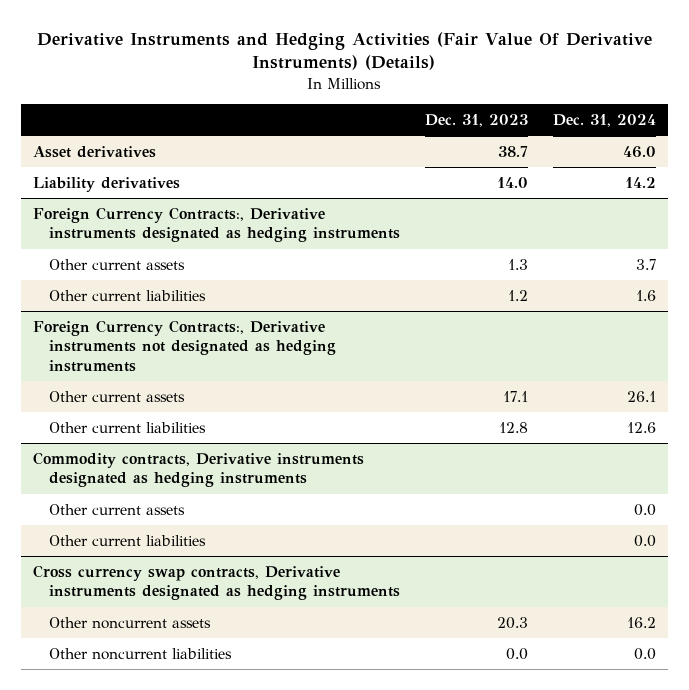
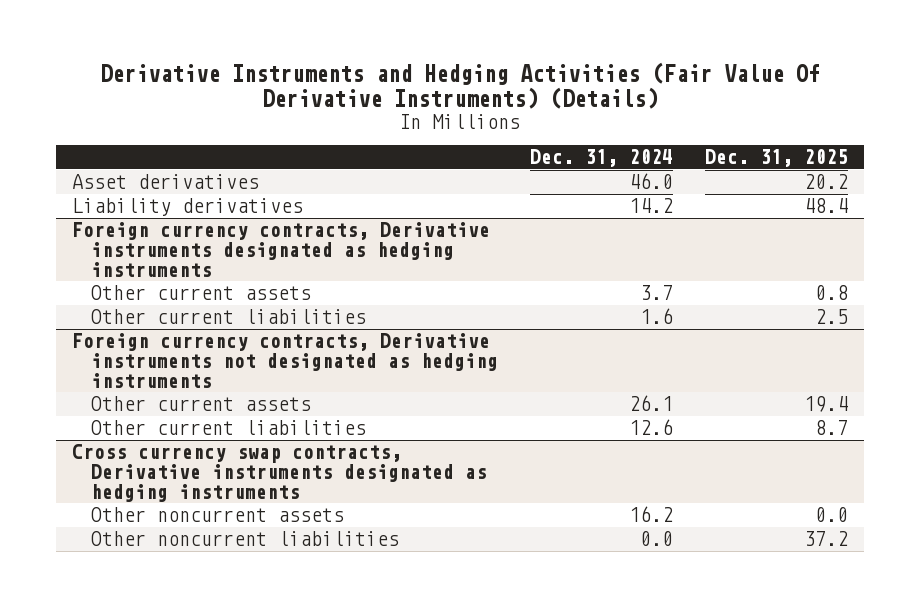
[424,114,528,128] Dec. 31, 2023 -> none
none -> [705,149,849,168] Dec. 31, 2025
[33,206,401,243] Foreign Currency Contracts:, Derivative instruments designated as hedging instruments -> [72,222,491,277] Foreign currency contracts, Derivative instruments designated as hedging instruments
[33,319,337,372] Foreign Currency Contracts:, Derivative instruments not designated as hedging instruments -> [72,333,499,388] Foreign currency contracts, Derivative instruments not designated as hedging instruments
[33,451,365,488] Commodity contracts, Derivative instruments designated as hedging instruments -> none
[49,503,186,515] Other current assets -> none
[49,534,207,546] Other current liabilities -> none

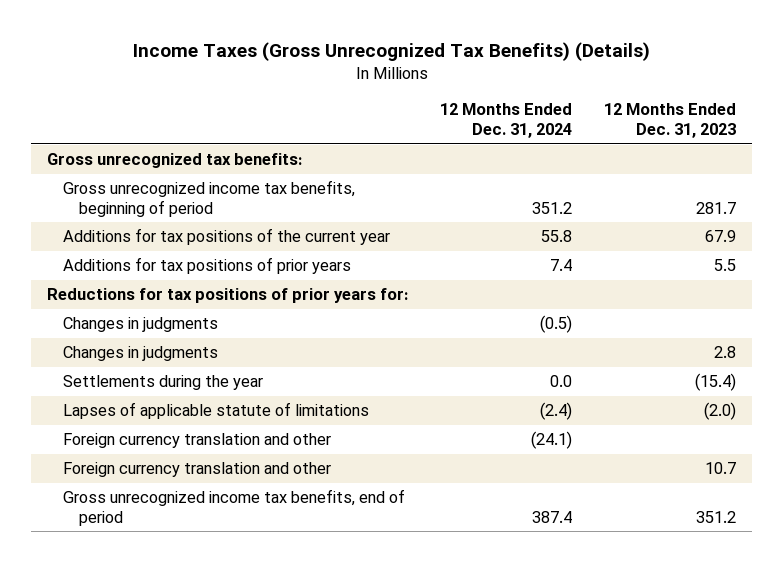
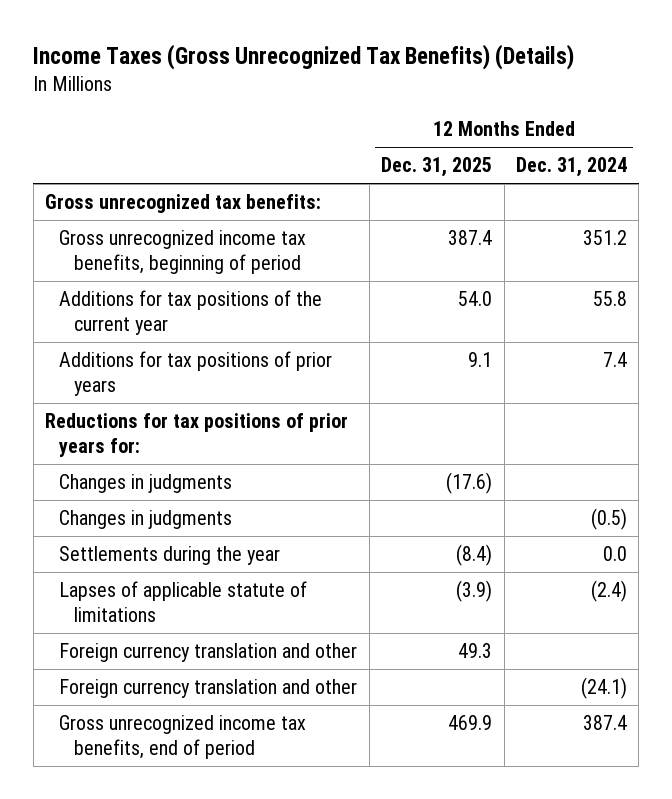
[604,103,737,138] 12 Months Ended Dec. 31, 2023 -> none
none -> [381,157,493,178] Dec. 31, 2025
[63,317,219,333] Changes in judgments -> [59,510,233,530] Changes in judgments
[63,433,332,449] Foreign currency translation and other -> [59,679,358,699] Foreign currency translation and other

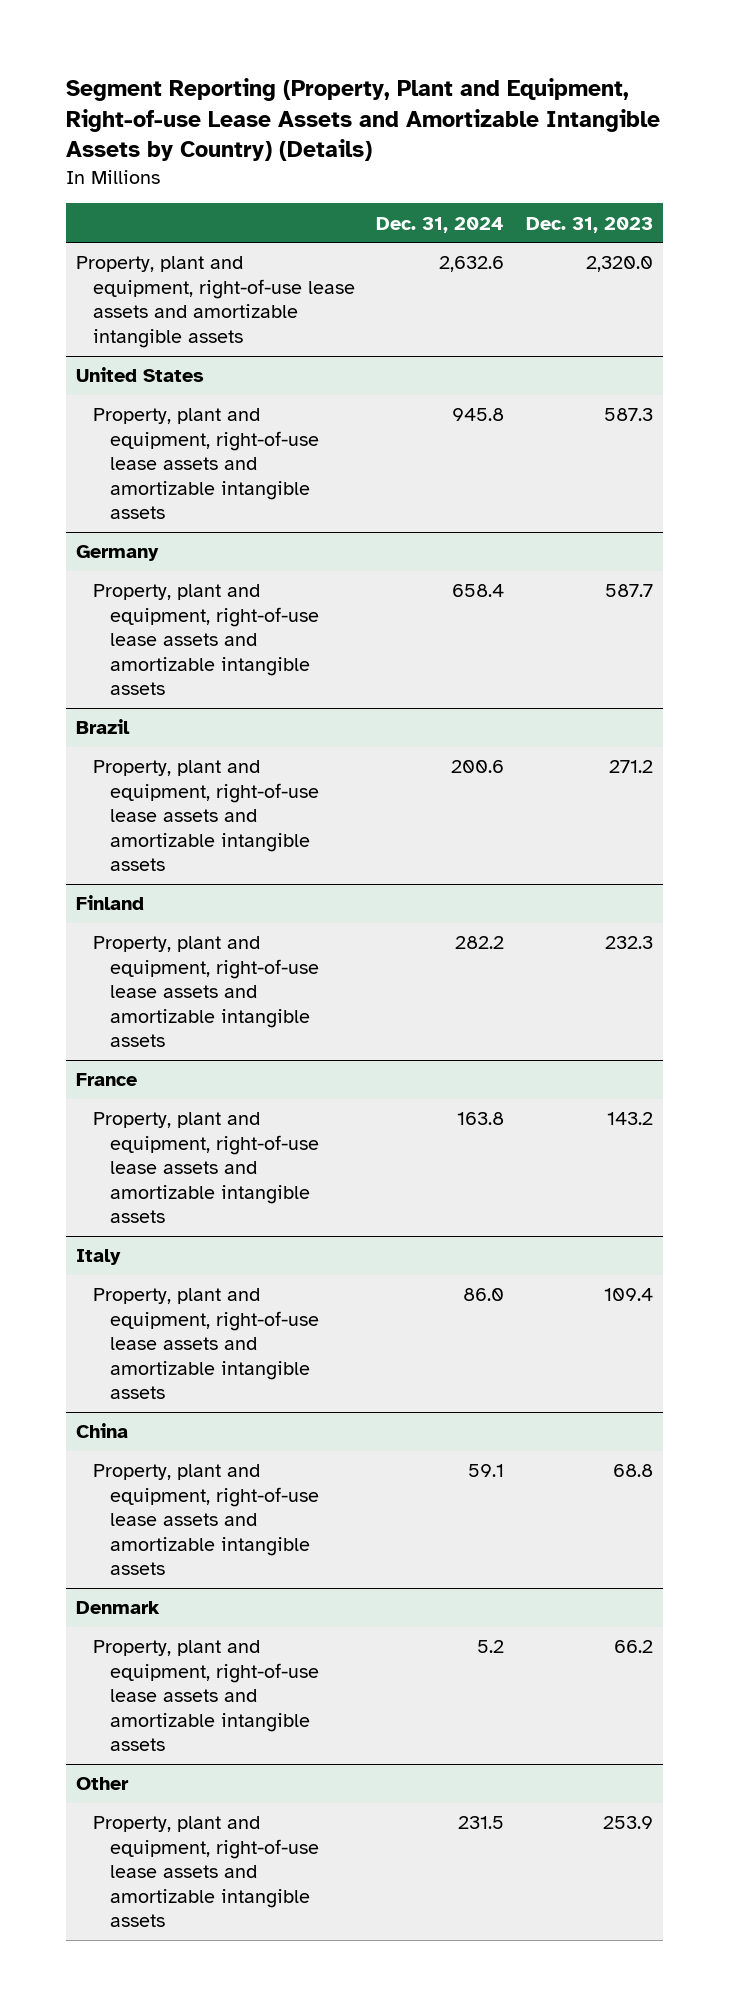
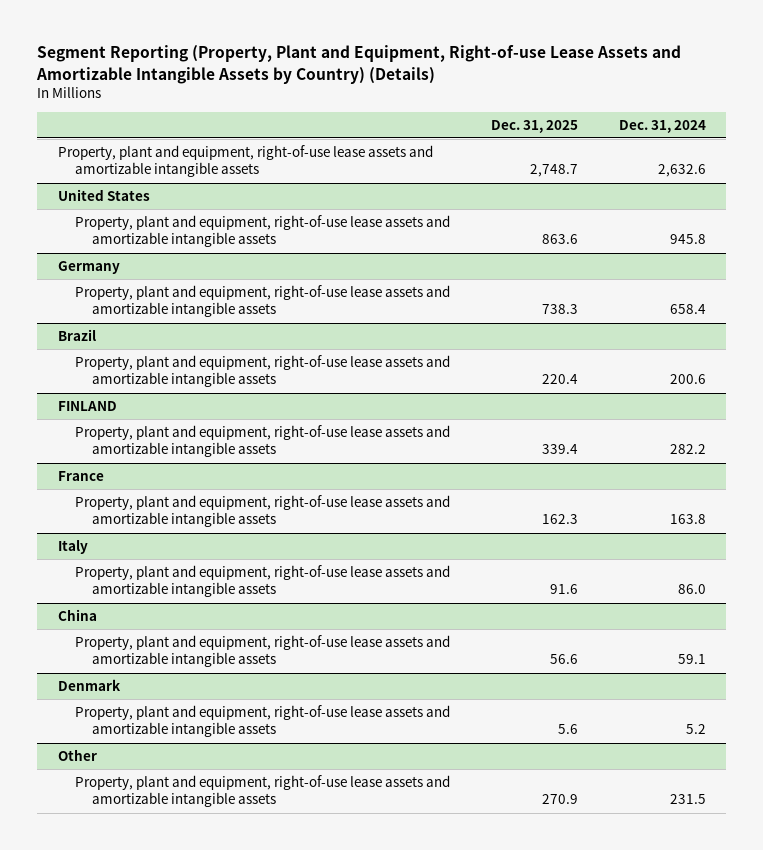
[525,216,653,233] Dec. 31, 2023 -> none
none -> [490,119,578,133] Dec. 31, 2025
[76,895,145,911] Finland -> [57,401,117,412] FINLAND

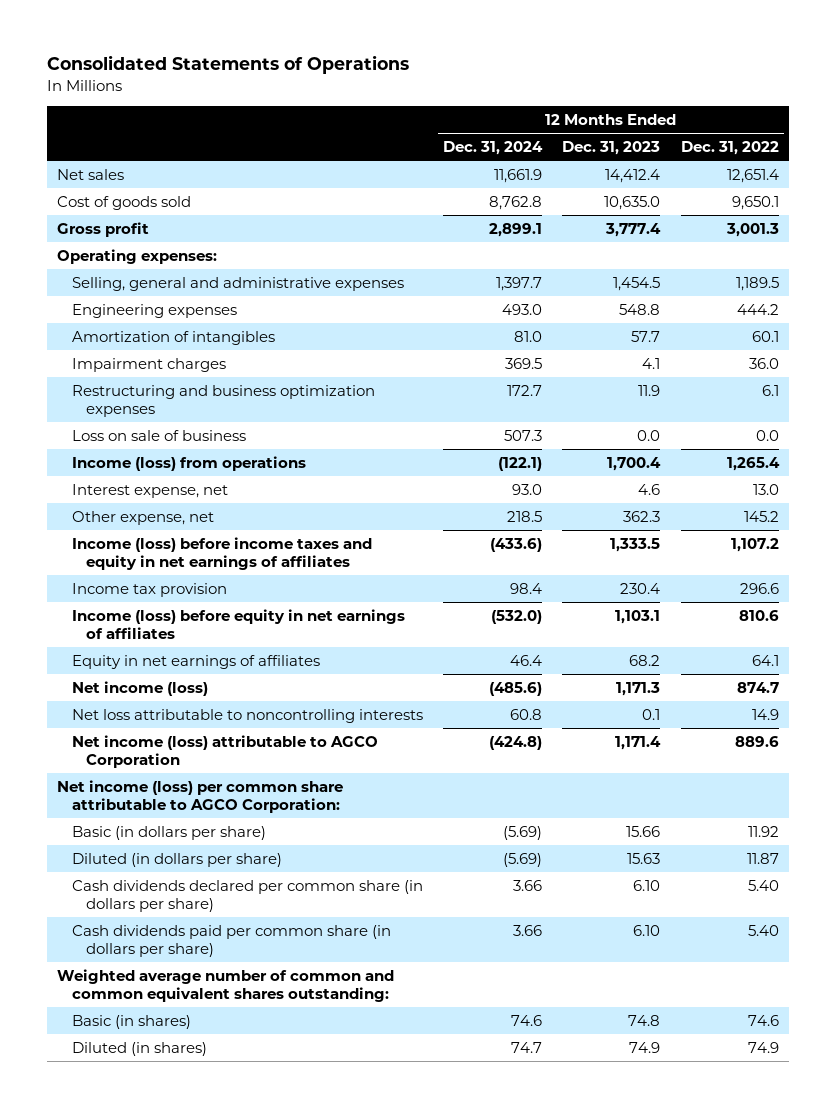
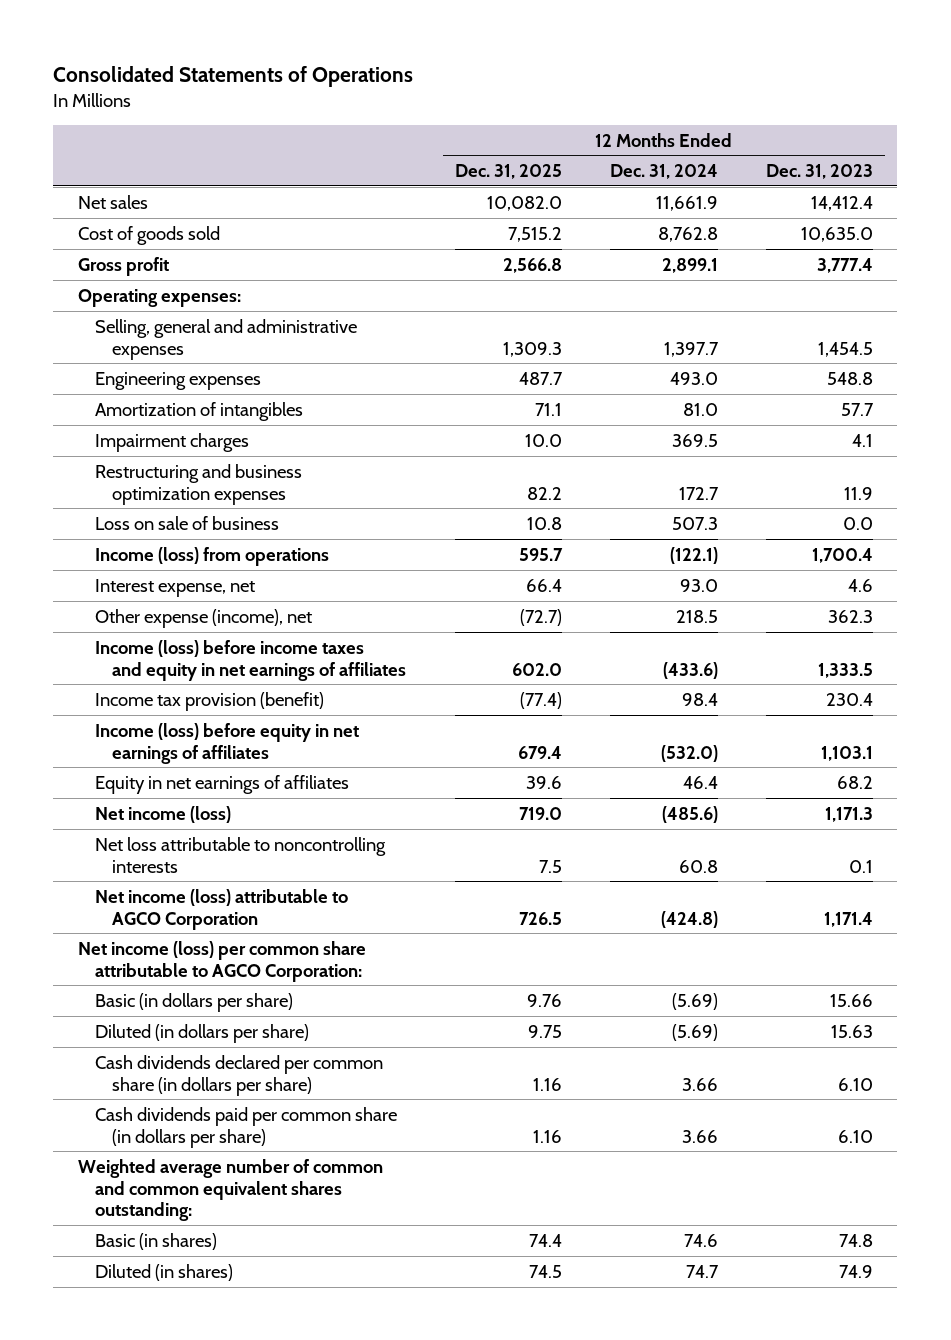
[680,141,779,156] Dec. 31, 2022 -> none
none -> [454,164,562,180] Dec. 31, 2025
[71,510,214,525] Other expense, net -> [94,608,312,628] Other expense (income), net
[71,582,227,597] Income tax provision -> [94,691,324,711] Income tax provision (benefit)

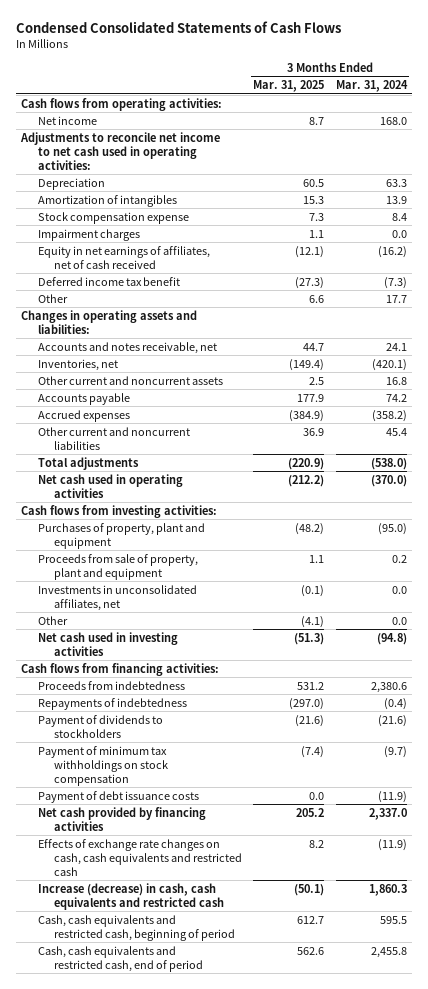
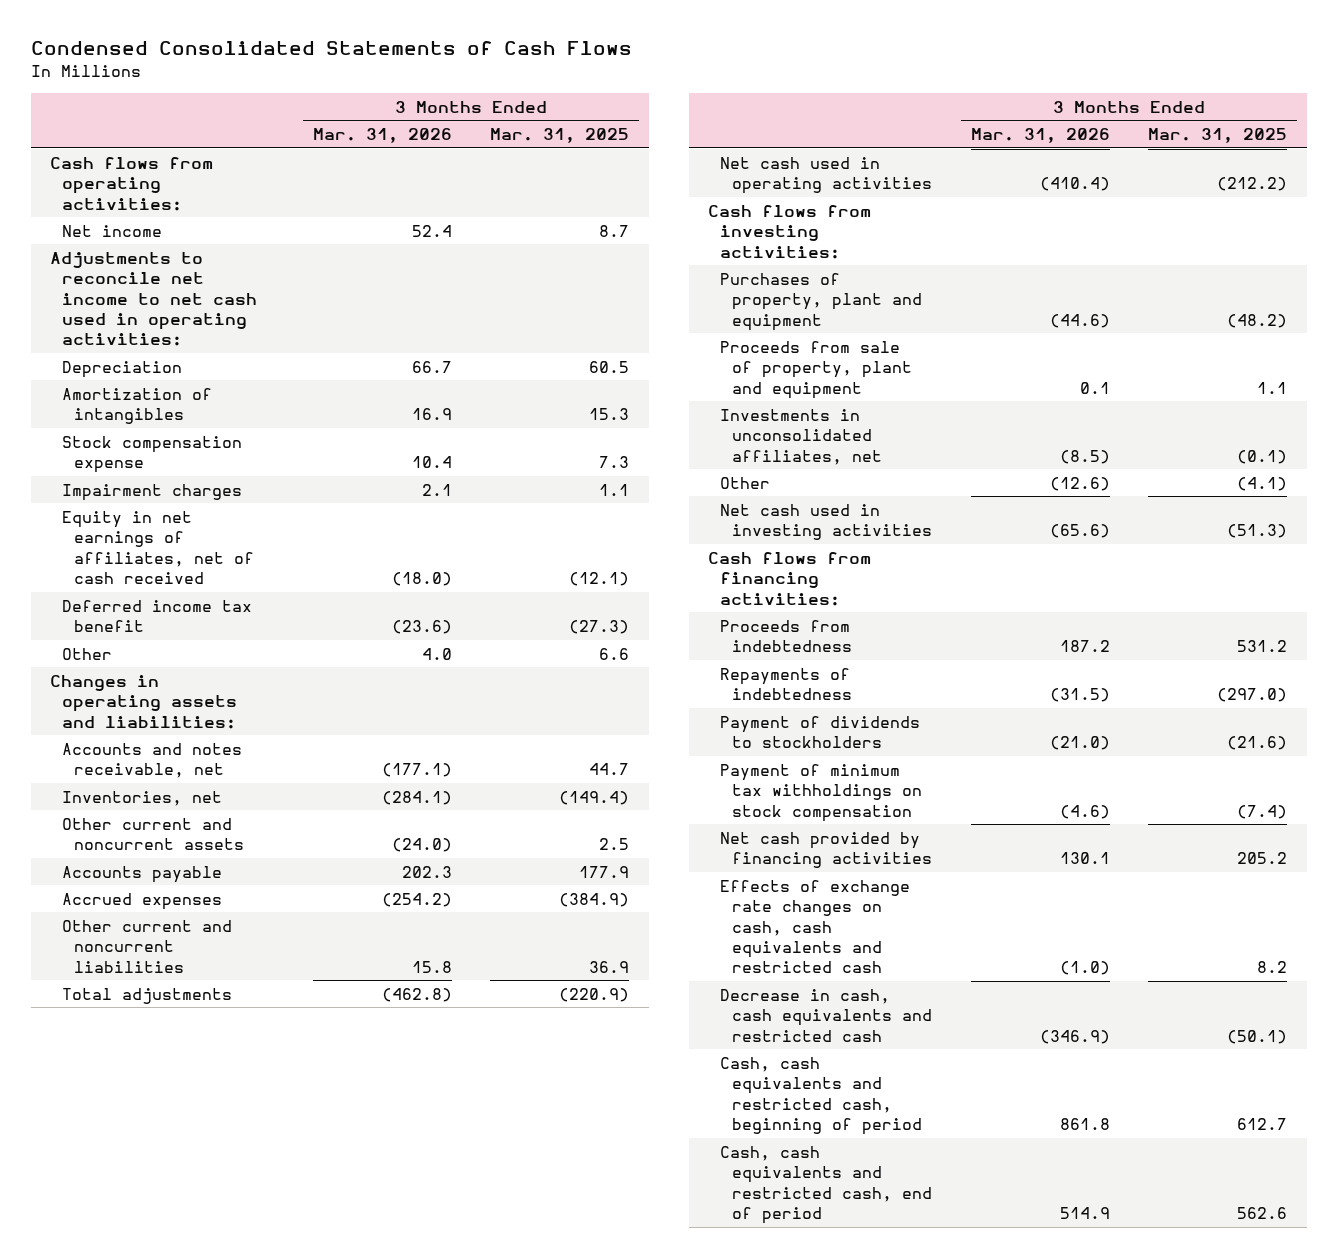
[335,80,408,93] Mar. 31, 2024 -> none
none -> [312,128,452,144] Mar. 31, 2026
[37,790,199,803] Payment of debt issuance costs -> none
[37,882,225,910] Increase (decrease) in cash, cash equivalents and restricted cash -> [719,988,932,1042] Decrease in cash, cash equivalents and restricted cash

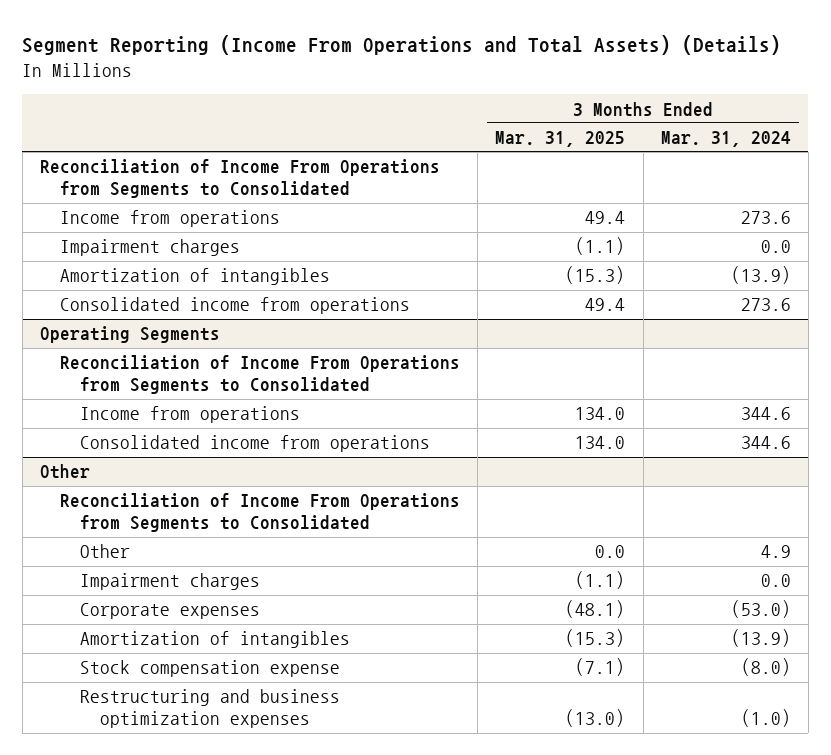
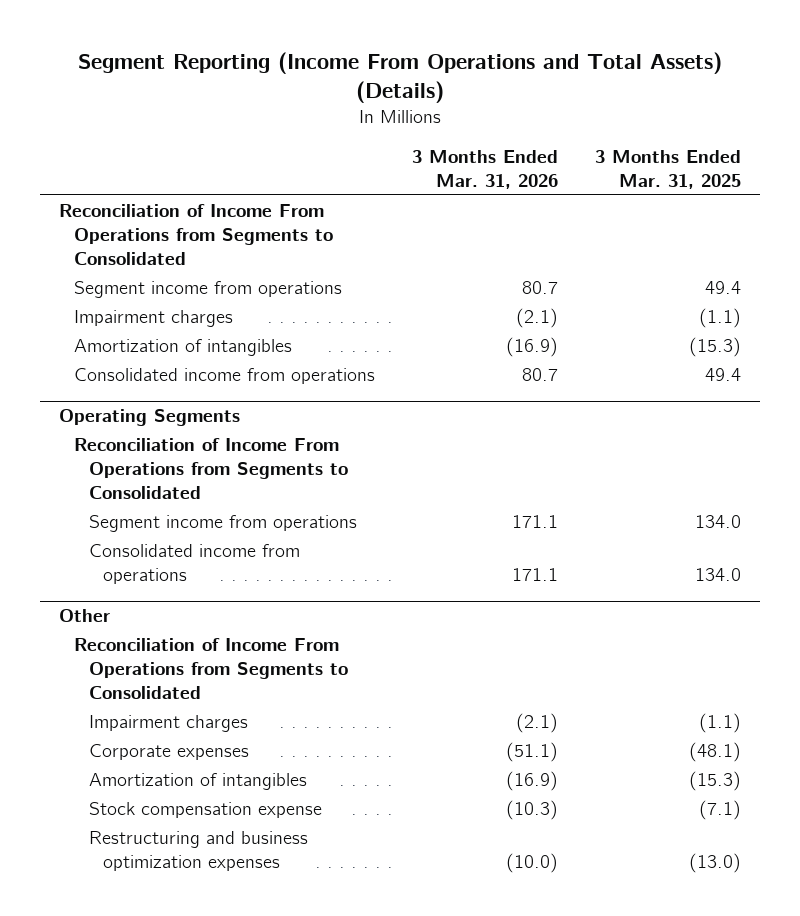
[660,131,791,148] Mar. 31, 2024 -> none
none -> [412,149,559,189] 3 Months Ended Mar. 31, 2026
[60,210,281,228] Income from operations -> [73,281,342,299] Segment income from operations
[80,406,301,424] Income from operations -> [88,515,357,533] Segment income from operations
[80,544,131,559] Other -> none

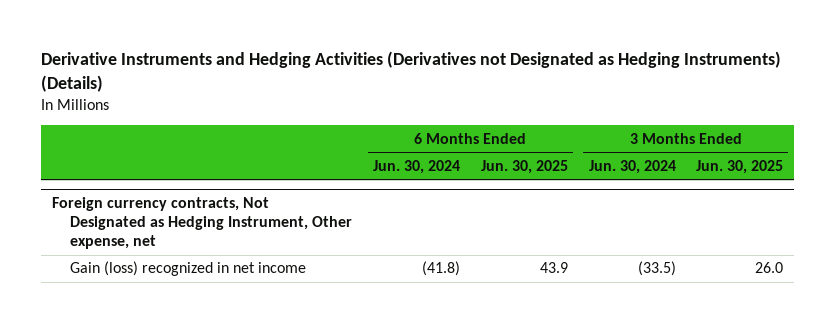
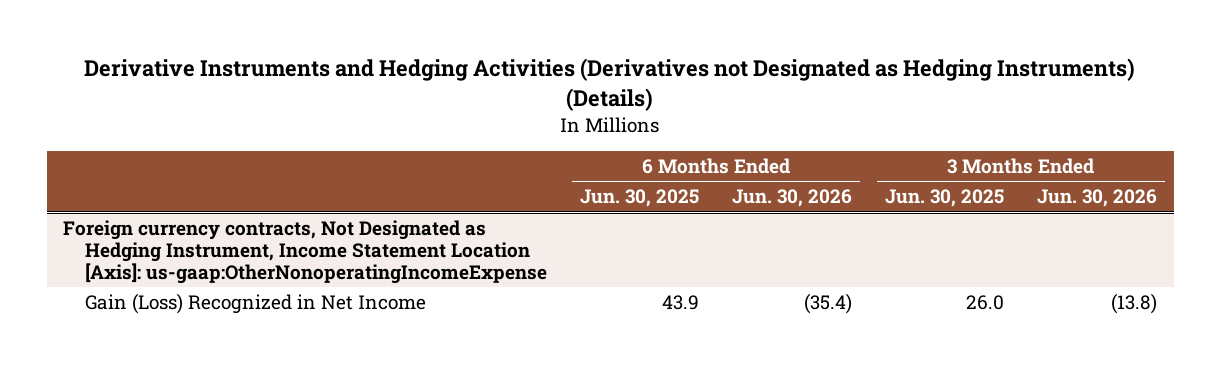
[373,159,461,174] Jun. 30, 2024 -> none
[588,159,676,174] Jun. 30, 2024 -> none
none -> [731,189,852,208] Jun. 30, 2026
none -> [1037,189,1158,208] Jun. 30, 2026
[51,197,353,250] Foreign currency contracts, Not Designated as Hedging Instrument, Other expense, net -> none
none -> [63,220,547,284] Foreign currency contracts, Not Designated as Hedging Instrument, Income Statement Location [Axis]: us-gaap:OtherNonoperatingIncomeExpense
[70,261,307,277] Gain (loss) recognized in net income -> [84,293,426,315] Gain (Loss) Recognized in Net Income

